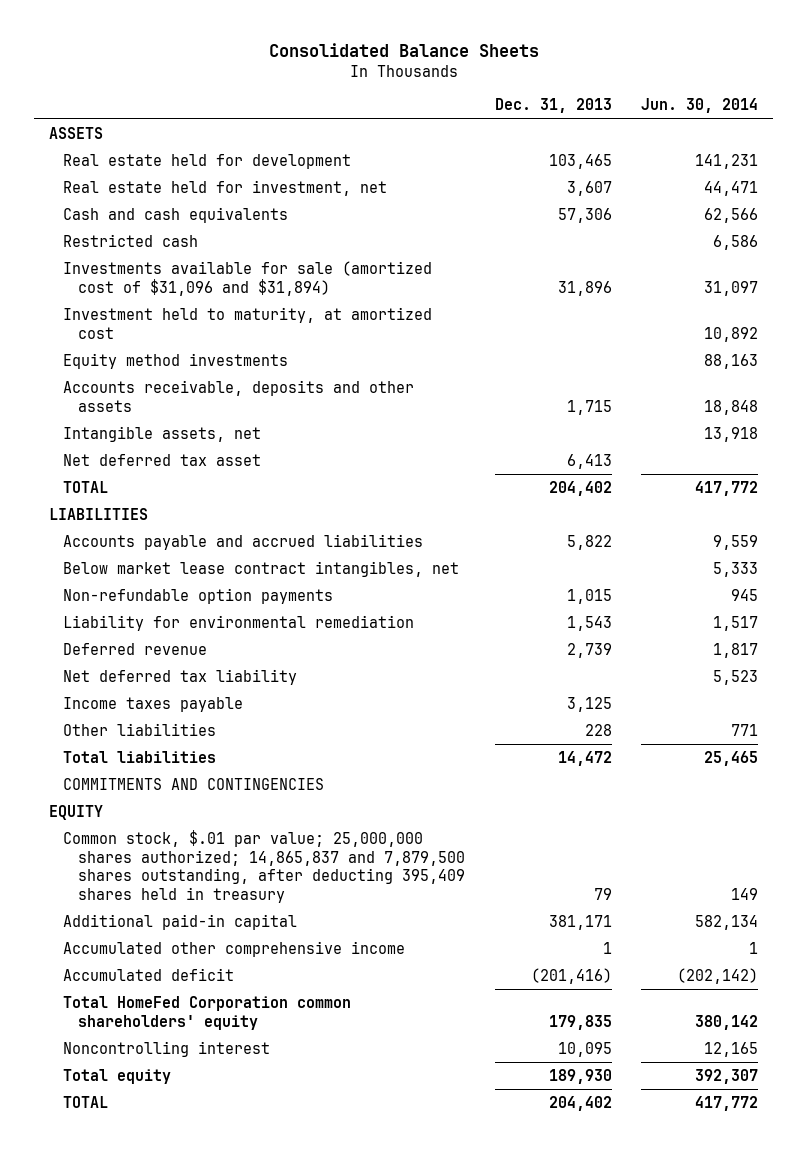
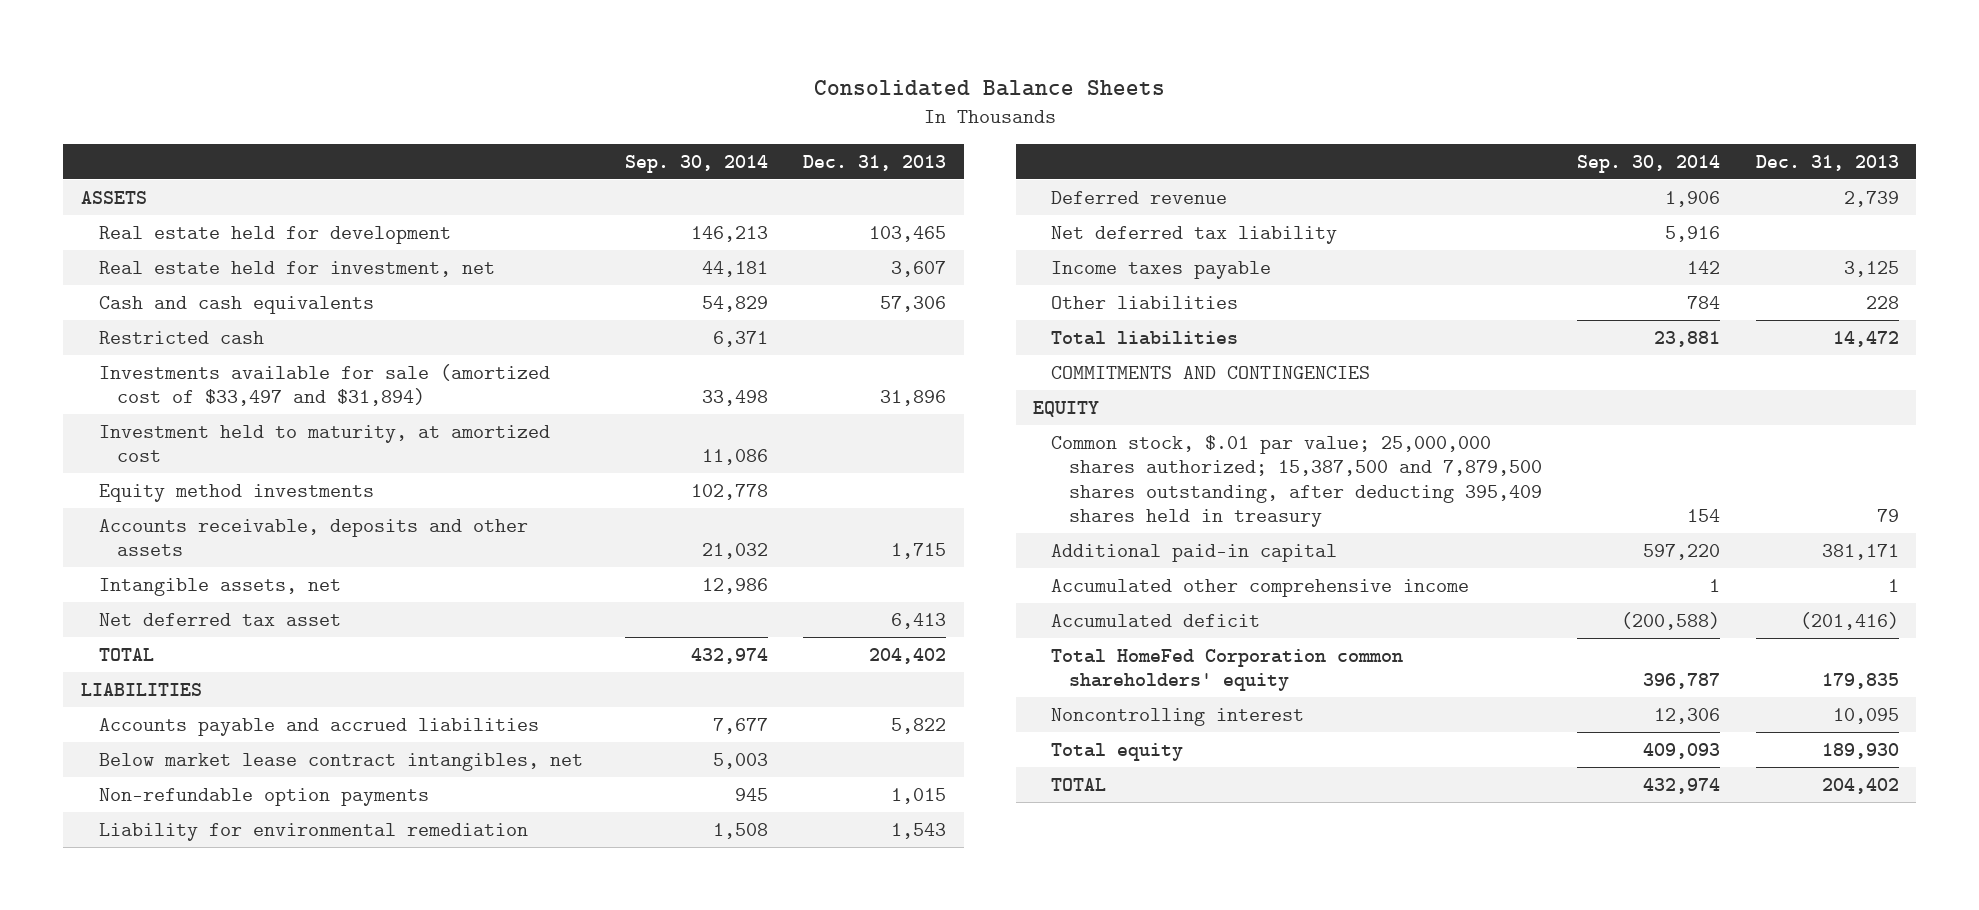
[641,98,759,114] Jun. 30, 2014 -> none
none -> [625,154,769,173] Sep. 30, 2014
[63,261,433,296] Investments available for sale (amortized cost of $31,096 and $31,894) -> [99,363,551,407] Investments available for sale (amortized cost of $33,497 and $31,894)
[63,830,465,903] Common stock, $.01 par value; 25,000,000 shares authorized; 14,865,837 and 7,879,500 shares outstanding, after deducting 395,409 shares held in treasury -> [1051,434,1543,528] Common stock, $.01 par value; 25,000,000 shares authorized; 15,387,500 and 7,879,500 shares outstanding, after deducting 395,409 shares held in treasury

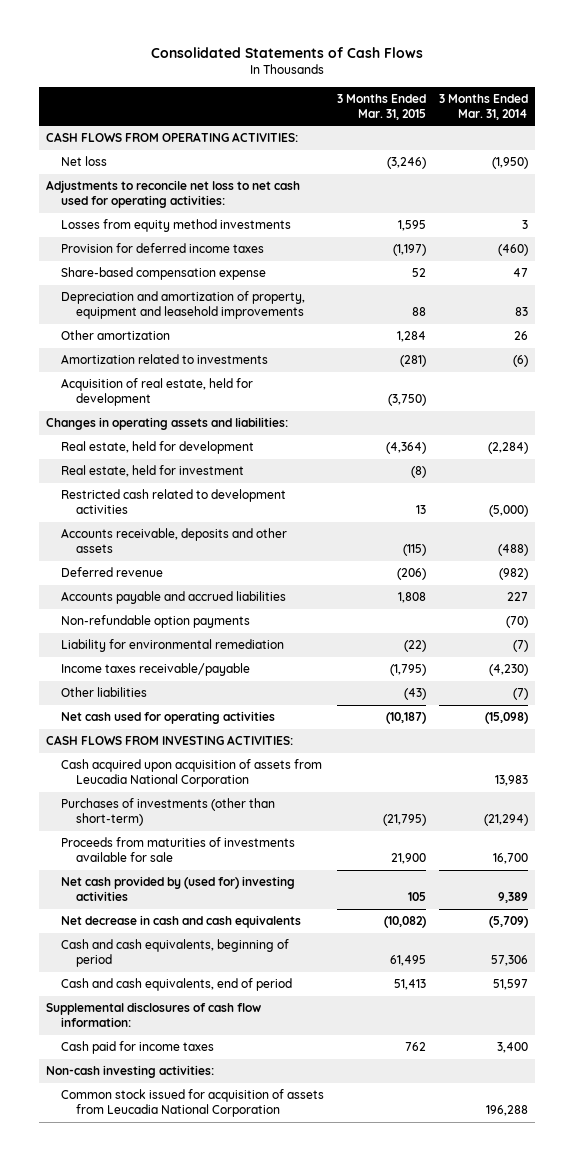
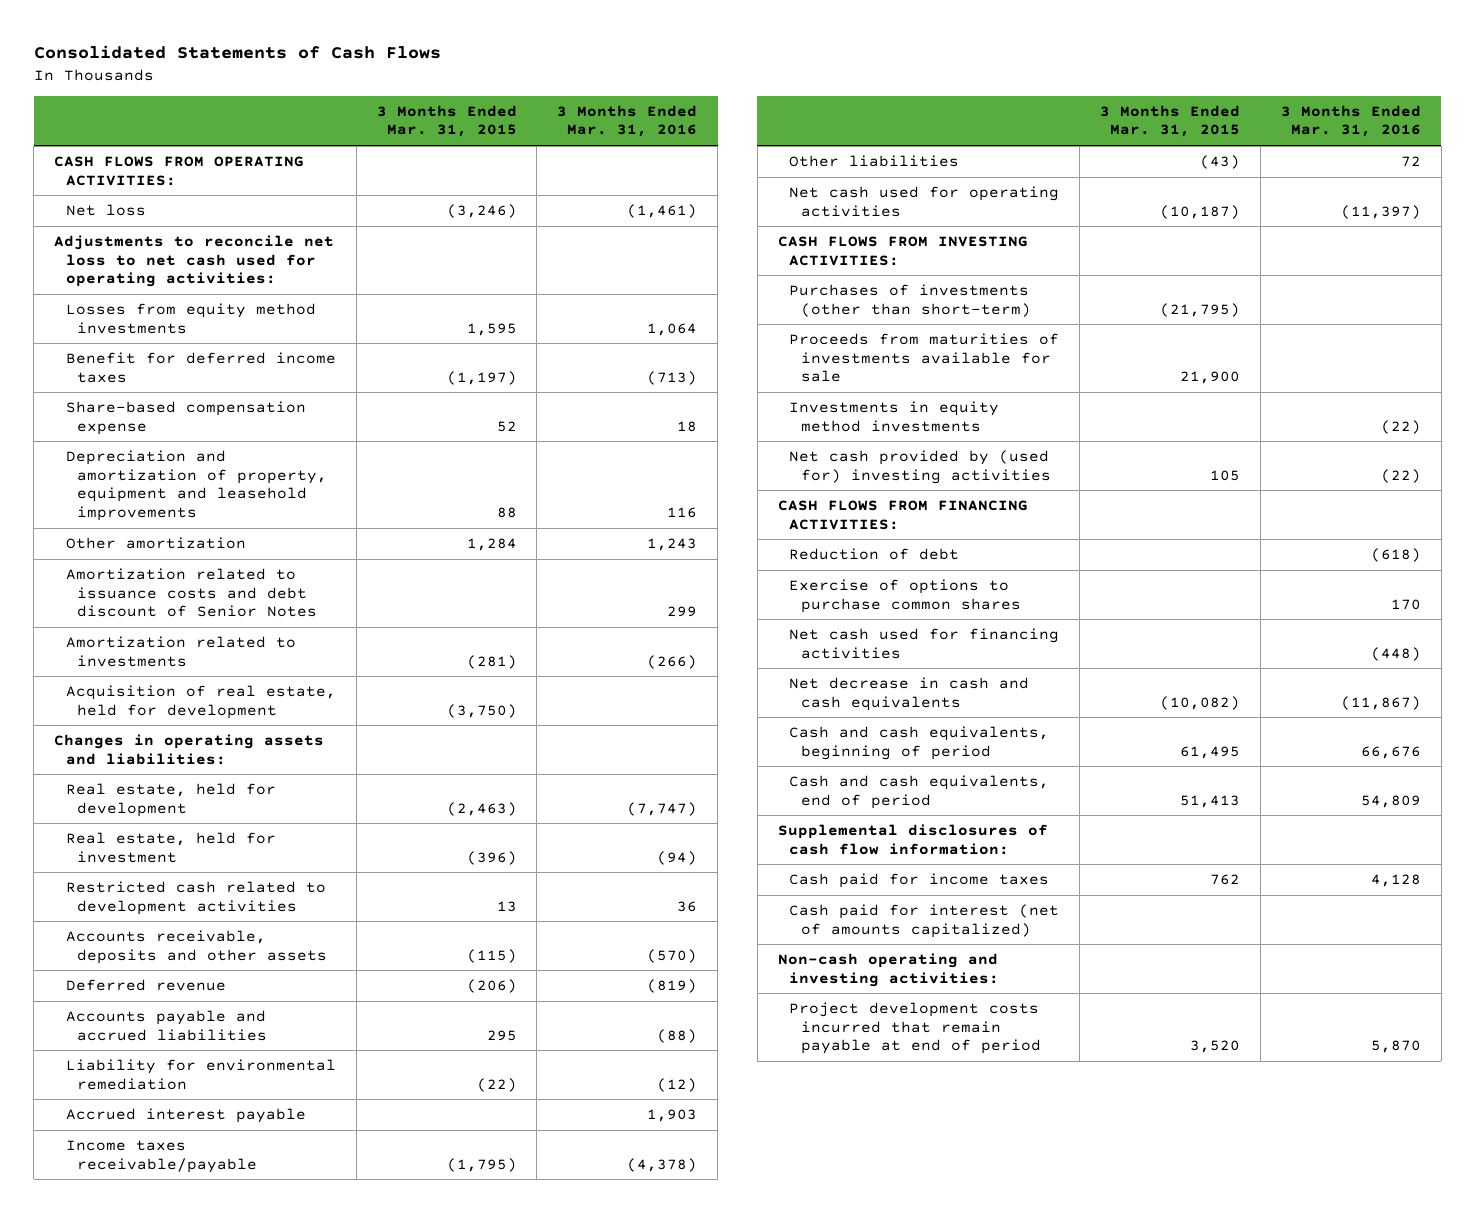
[439,93,529,120] 3 Months Ended Mar. 31, 2014 -> none
none -> [557,104,698,138] 3 Months Ended Mar. 31, 2016
[61,243,265,254] Provision for deferred income taxes -> [65,352,336,383] Benefit for deferred income taxes
none -> [65,568,318,618] Amortization related to issuance costs and debt discount of Senior Notes
[386,442,427,455] (4,364) -> [446,801,517,816] (2,463)
[411,466,427,479] (8) -> [466,850,517,865] (396)
[61,615,251,629] Non-refundable option payments -> none
[398,592,427,604] 1,808 -> [486,1029,517,1041] 295
none -> [65,1108,306,1124] Accrued interest payable
[61,759,323,788] Cash acquired upon acquisition of assets from Leucadia National Corporation -> none
none -> [789,401,1000,432] Investments in equity method investments
none -> [777,500,1028,530] CASH FLOWS FROM FINANCING ACTIVITIES:
none -> [789,548,960,561] Reduction of debt
none -> [789,579,1021,613] Exercise of options to purchase common shares
none -> [789,628,1060,659] Net cash used for financing activities
[61,1089,325,1118] Common stock issued for acquisition of assets from Leucadia National Corporation -> none
none -> [789,904,1060,938] Cash paid for interest (net of amounts capitalized)
[45,1065,214,1079] Non-cash investing activities: -> [777,953,1000,987] Non-cash operating and investing activities:
none -> [789,1002,1041,1055] Project development costs incurred that remain payable at end of period

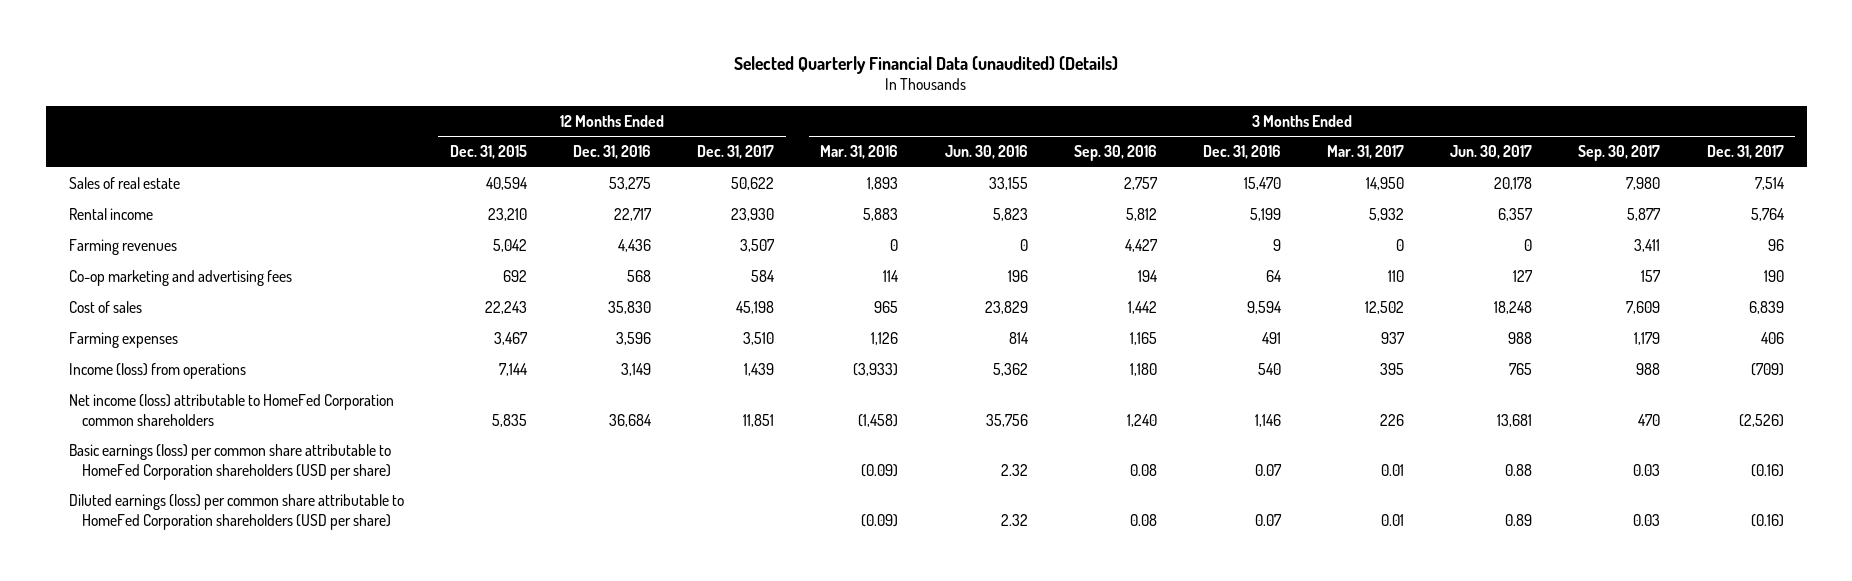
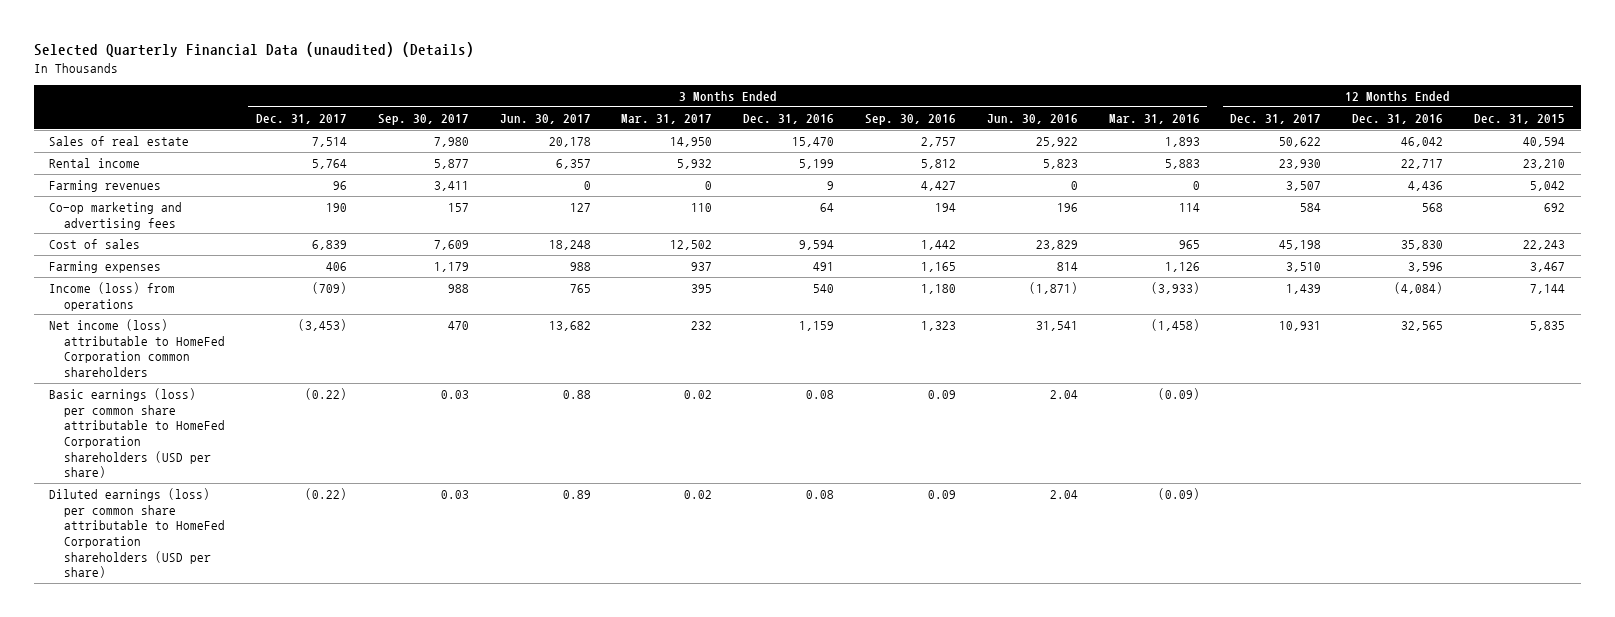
[609,176,652,190] 53,275 -> [1401,137,1444,148] 46,042
[988,176,1028,190] 33,155 -> [1035,137,1078,148] 25,922
[621,362,652,376] 3,149 -> [1394,282,1444,295] (4,084)
[992,362,1028,376] 5,362 -> [1028,282,1078,295] (1,871)
[609,413,653,427] 36,684 -> [1401,321,1444,332] 32,565
[743,413,775,427] 11,851 -> [1279,321,1322,332] 10,931
[985,413,1028,427] 35,756 -> [1035,321,1078,332] 31,541
[1126,413,1157,427] 1,240 -> [920,321,956,332] 1,323
[1254,413,1281,427] 1,146 -> [799,321,835,332] 1,159
[1380,413,1405,426] 226 -> [691,321,713,331] 232
[1497,413,1533,427] 13,681 -> [548,321,591,332] 13,682
[1738,413,1784,427] (2,526) -> [297,319,347,332] (3,453)
[1000,463,1028,476] 2.32 -> [1049,390,1078,400] 2.04
[1129,463,1157,476] 0.08 -> [927,390,956,400] 0.09
[1254,463,1282,476] 0.07 -> [806,390,835,400] 0.08
[1381,463,1405,476] 0.01 -> [684,390,713,400] 0.02
[1750,463,1784,477] (0.16) -> [304,388,347,401] (0.22)
[1000,513,1028,526] 2.32 -> [1049,490,1078,500] 2.04
[1129,513,1157,526] 0.08 -> [927,490,956,500] 0.09
[1254,513,1282,526] 0.07 -> [806,490,835,500] 0.08
[1381,513,1405,526] 0.01 -> [684,490,713,500] 0.02
[1750,513,1784,527] (0.16) -> [304,488,347,501] (0.22)

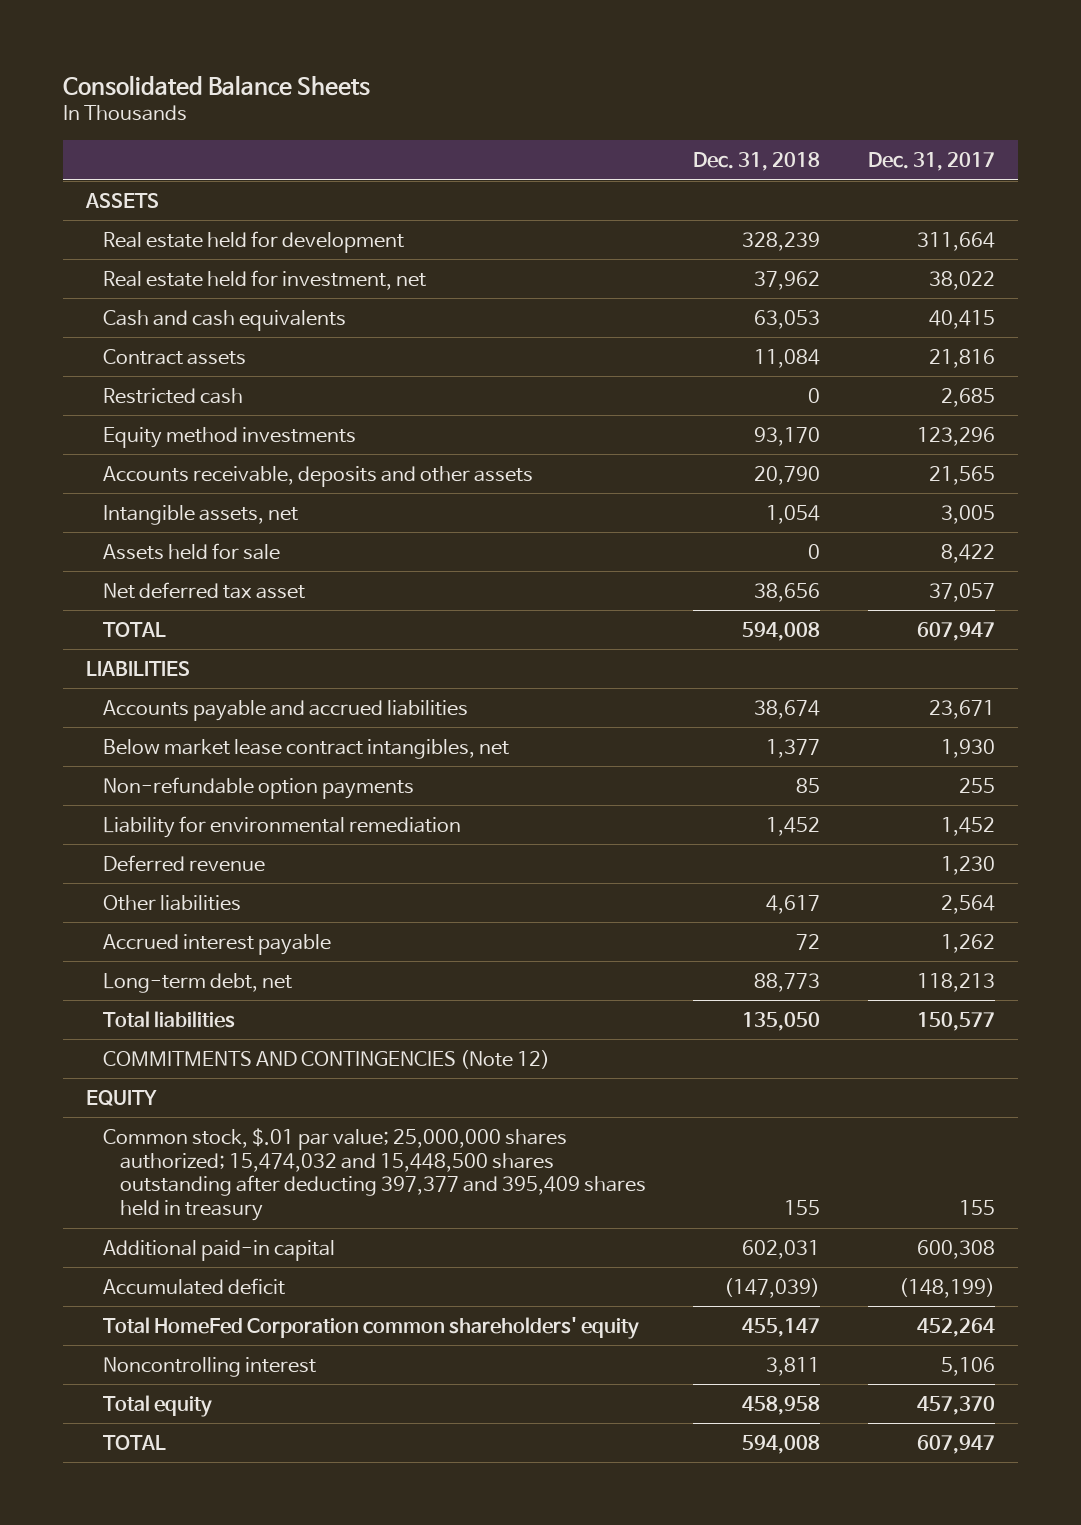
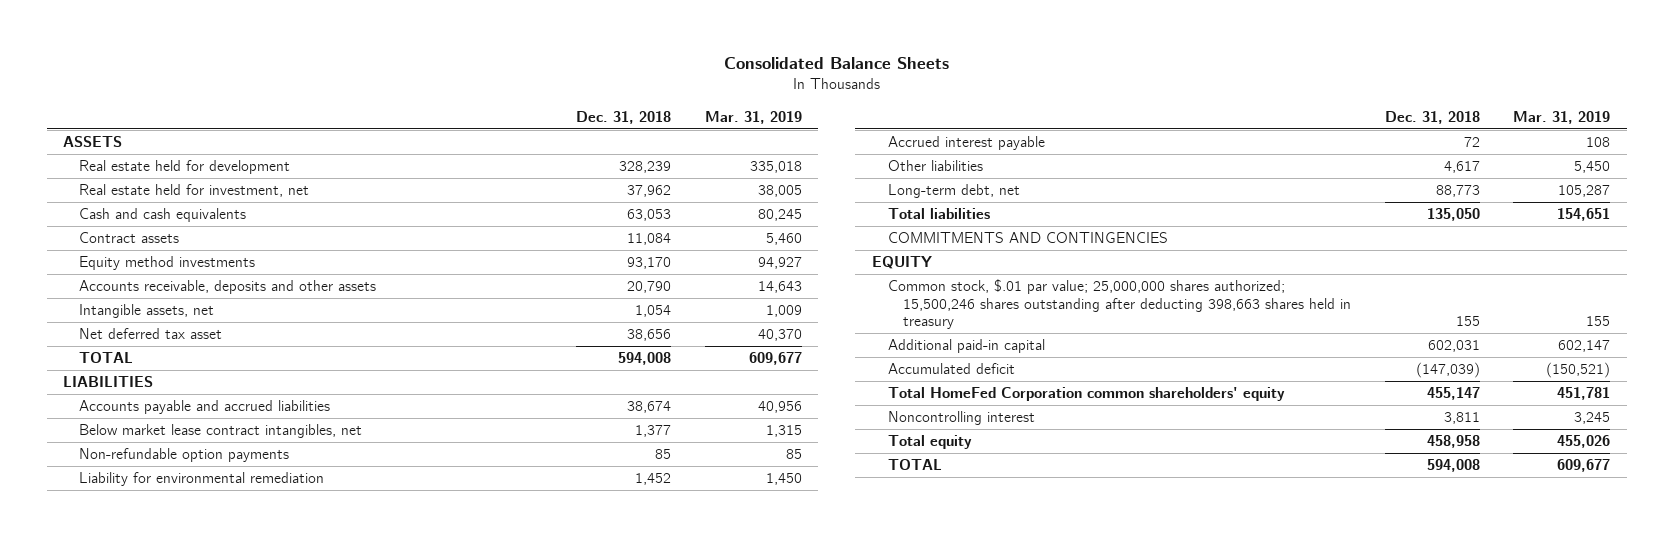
[867,152,995,172] Dec. 31, 2017 -> none
none -> [704,110,802,124] Mar. 31, 2019
[103,387,244,404] Restricted cash -> none
[103,542,281,560] Assets held for sale -> none
[103,854,266,872] Deferred revenue -> none
[103,894,242,911] Other liabilities -> [887,160,983,172] Other liabilities
[103,1049,551,1069] COMMITMENTS AND CONTINGENCIES (Note 12) -> [887,232,1168,244] COMMITMENTS AND CONTINGENCIES
[103,1127,646,1222] Common stock, $.01 par value; 25,000,000 shares authorized; 15,474,032 and 15,448,500 shares outstanding after deducting 397,377 and 395,409 shares held in treasury -> [887,279,1351,329] Common stock, $.01 par value; 25,000,000 shares authorized; 15,500,246 shares outstanding after deducting 398,663 shares held in treasury

